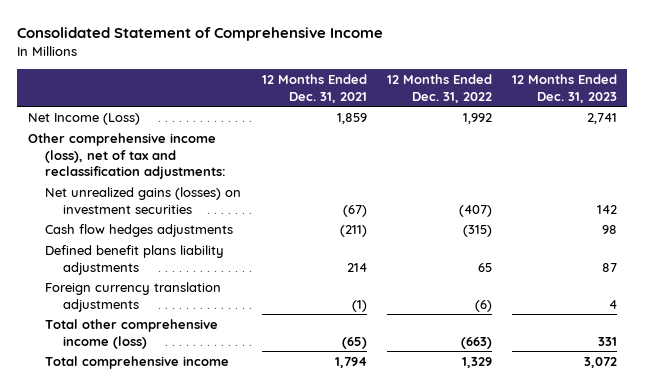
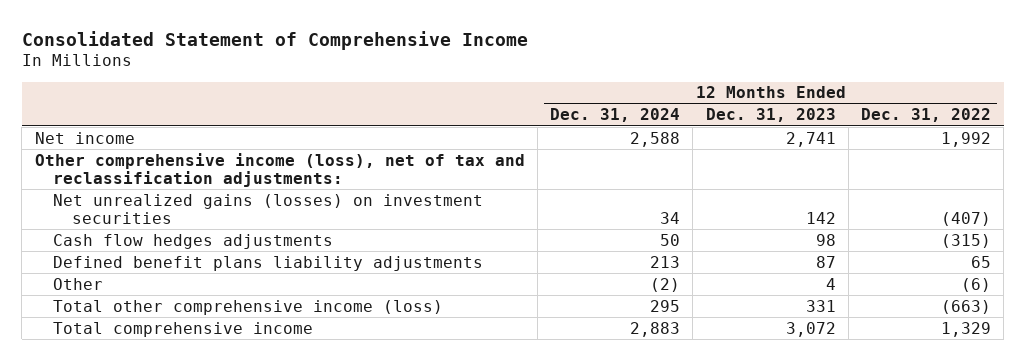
[261,74,367,103] 12 Months Ended Dec. 31, 2021 -> none
none -> [550,108,681,123] Dec. 31, 2024
[27,113,140,126] Net Income (Loss) -> [34,131,135,144] Net income
[45,282,222,312] Foreign currency translation adjustments -> [53,277,104,290] Other

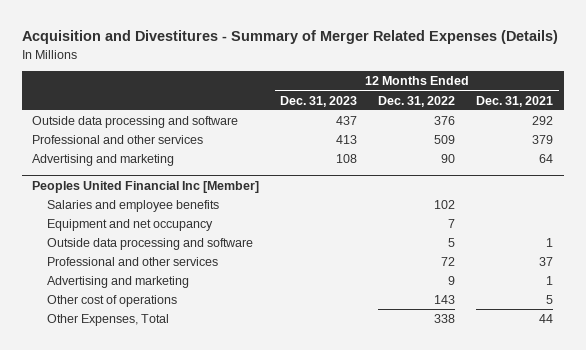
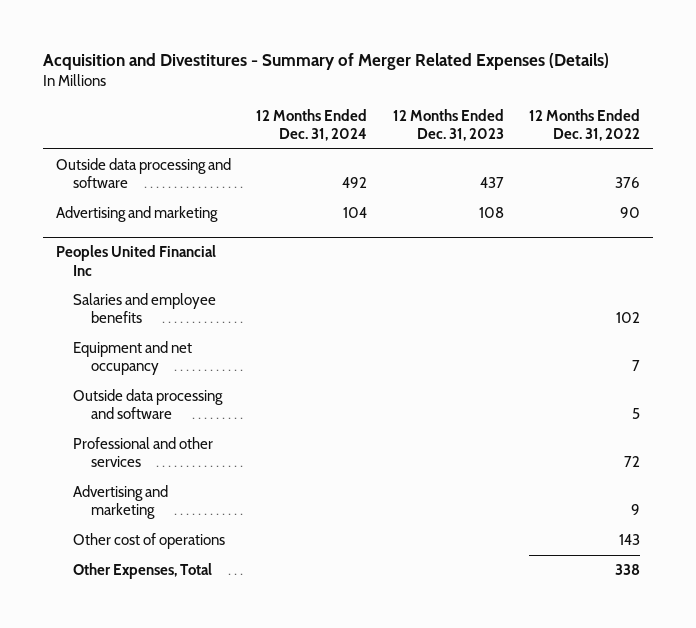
[476,95,554,107] Dec. 31, 2021 -> none
none -> [256,108,368,141] 12 Months Ended Dec. 31, 2024
[32,134,204,144] Professional and other services -> none
[32,180,260,193] Peoples United Financial Inc [Member] -> [55,245,216,276] Peoples United Financial Inc

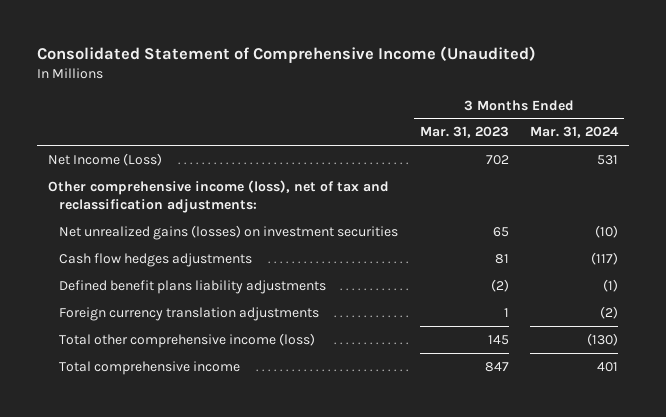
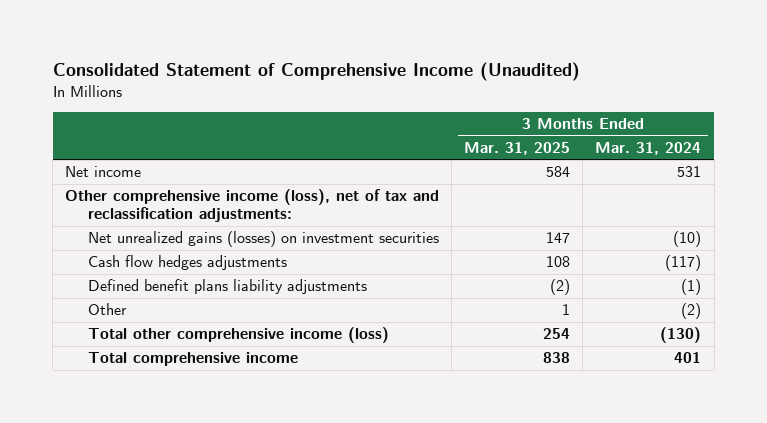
[419,126,509,139] Mar. 31, 2023 -> none
none -> [464,141,571,155] Mar. 31, 2025
[47,152,162,166] Net Income (Loss) -> [65,166,142,178] Net income
[59,306,320,321] Foreign currency translation adjustments -> [87,303,127,316] Other

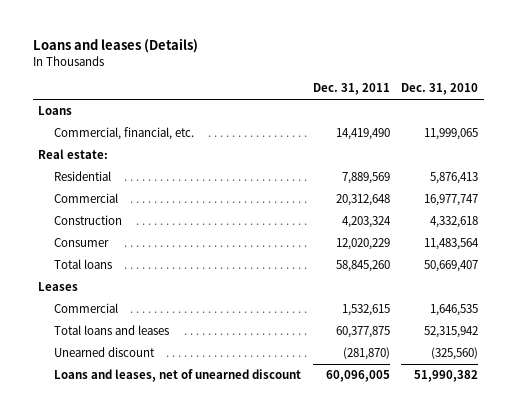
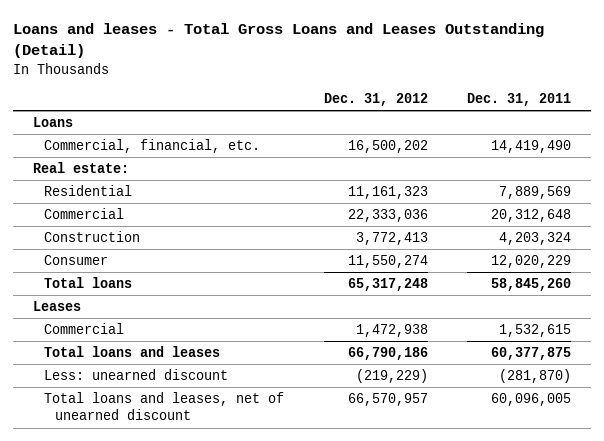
[32,38,198,54] Loans and leases (Details) -> [13,23,545,59] Loans and leases - Total Gross Loans and Leases Outstanding (Detail)
[401,83,479,96] Dec. 31, 2010 -> none
none -> [323,93,428,107] Dec. 31, 2012
[54,347,156,358] Unearned discount -> [44,369,229,381] Less: unearned discount
[54,369,302,383] Loans and leases, net of unearned discount -> [44,392,285,421] Total loans and leases, net of unearned discount

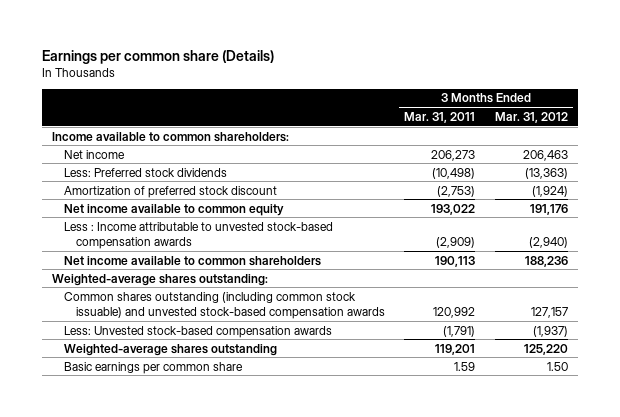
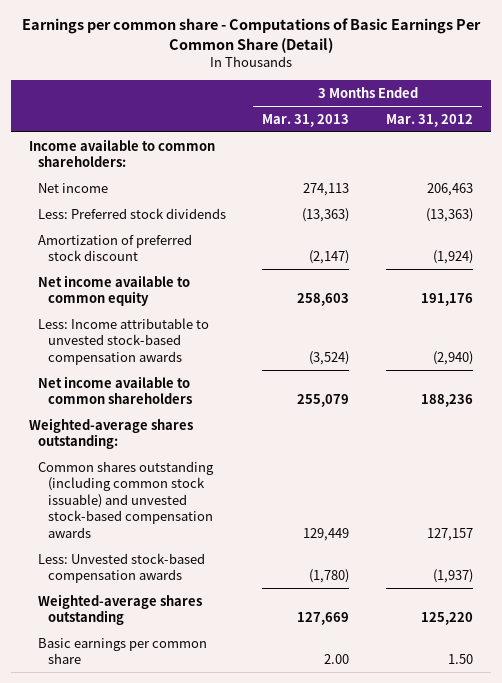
[42,49,275,64] Earnings per common share (Details) -> [21,18,481,54] Earnings per common share - Computations of Basic Earnings Per Common Share (Detail)
[404,111,476,123] Mar. 31, 2011 -> none
none -> [262,113,350,127] Mar. 31, 2013
[63,221,333,250] Less : Income attributable to unvested stock-based compensation awards -> [38,317,210,365] Less: Income attributable to unvested stock-based compensation awards

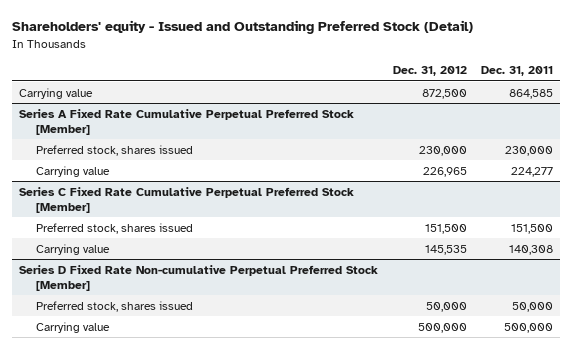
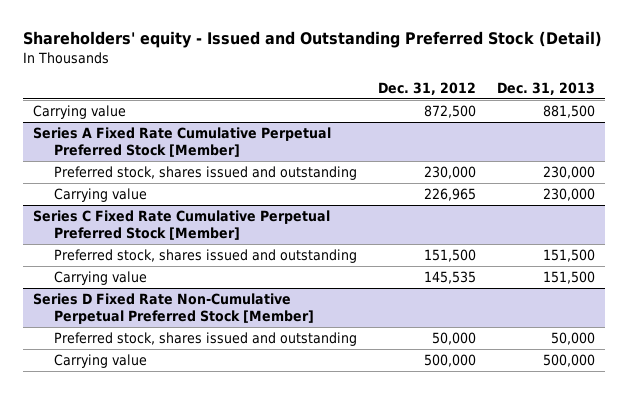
[480,66,553,77] Dec. 31, 2011 -> none
none -> [496,82,595,96] Dec. 31, 2013
[36,144,194,156] Preferred stock, shares issued -> [53,166,357,181] Preferred stock, shares issued and outstanding
[36,222,194,234] Preferred stock, shares issued -> [53,249,357,264] Preferred stock, shares issued and outstanding
[19,264,379,291] Series D Fixed Rate Non-cumulative Perpetual Preferred Stock [Member] -> [33,293,314,325] Series D Fixed Rate Non-Cumulative Perpetual Preferred Stock [Member]
[36,300,194,312] Preferred stock, shares issued -> [53,332,357,347] Preferred stock, shares issued and outstanding

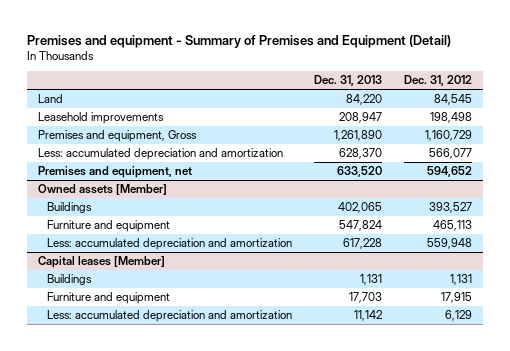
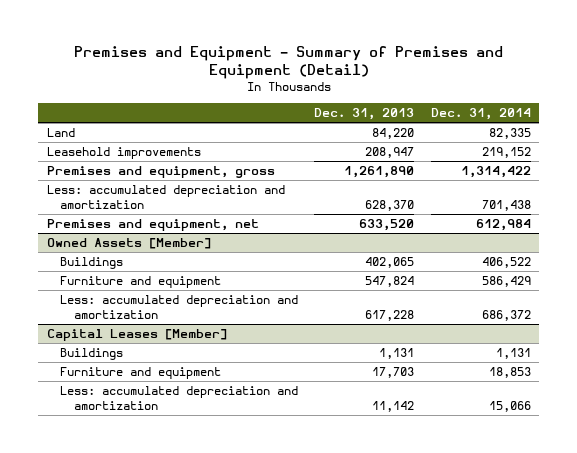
[27,34,452,48] Premises and equipment - Summary of Premises and Equipment (Detail) -> [73,45,503,79] Premises and Equipment - Summary of Premises and Equipment (Detail)
[403,75,472,87] Dec. 31, 2012 -> none
none -> [430,107,531,120] Dec. 31, 2014
[38,130,198,143] Premises and equipment, Gross -> [46,166,275,179] Premises and equipment, gross
[38,184,168,196] Owned assets [Member] -> [46,238,211,250] Owned Assets [Member]
[38,256,166,269] Capital leases [Member] -> [46,329,227,342] Capital Leases [Member]

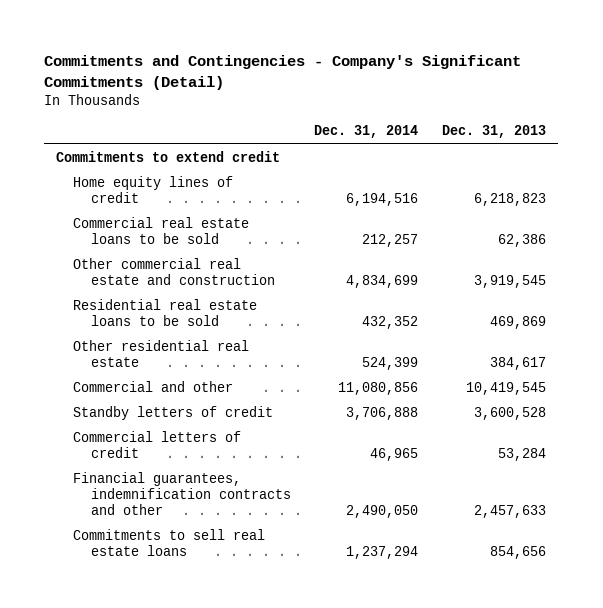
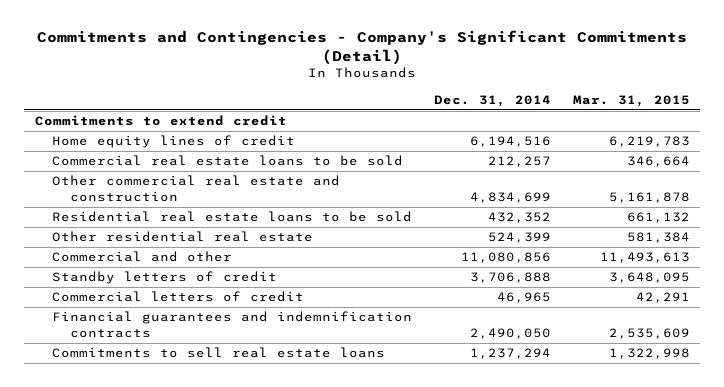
[442,125,547,139] Dec. 31, 2013 -> none
none -> [572,94,690,107] Mar. 31, 2015
[73,472,291,515] Financial guarantees, indemnification contracts and other -> [52,311,413,338] Financial guarantees and indemnification contracts

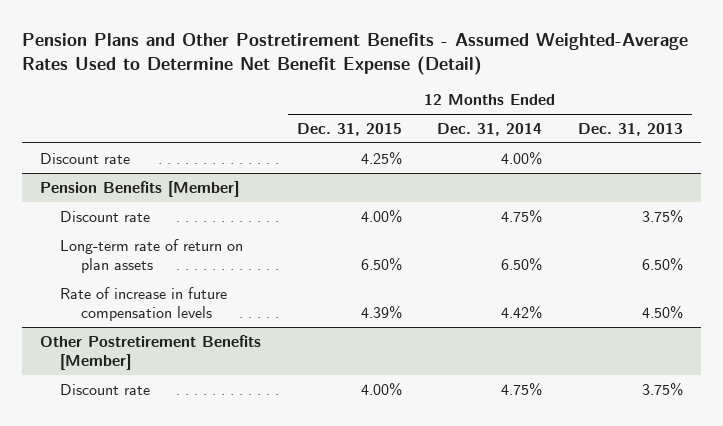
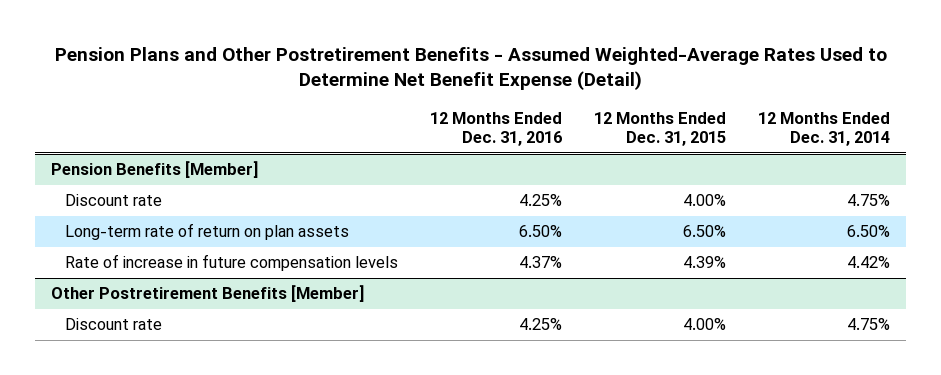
[577,122,683,136] Dec. 31, 2013 -> none
none -> [429,111,562,146] 12 Months Ended Dec. 31, 2016
[39,152,130,164] Discount rate -> none

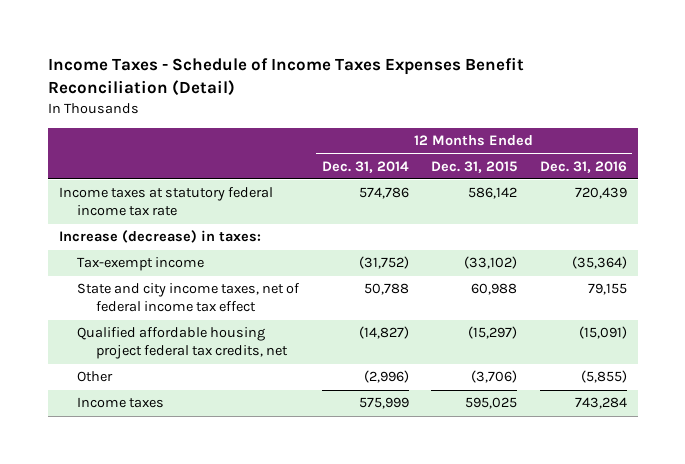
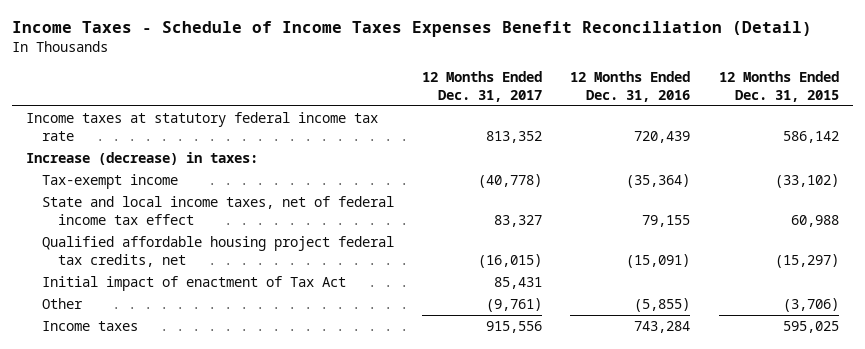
[321,160,409,173] Dec. 31, 2014 -> none
none -> [422,70,543,102] 12 Months Ended Dec. 31, 2017
[77,283,301,313] State and city income taxes, net of federal income tax effect -> [41,196,394,225] State and local income taxes, net of federal income tax effect
none -> [41,276,346,292] Initial impact of enactment of Tax Act

